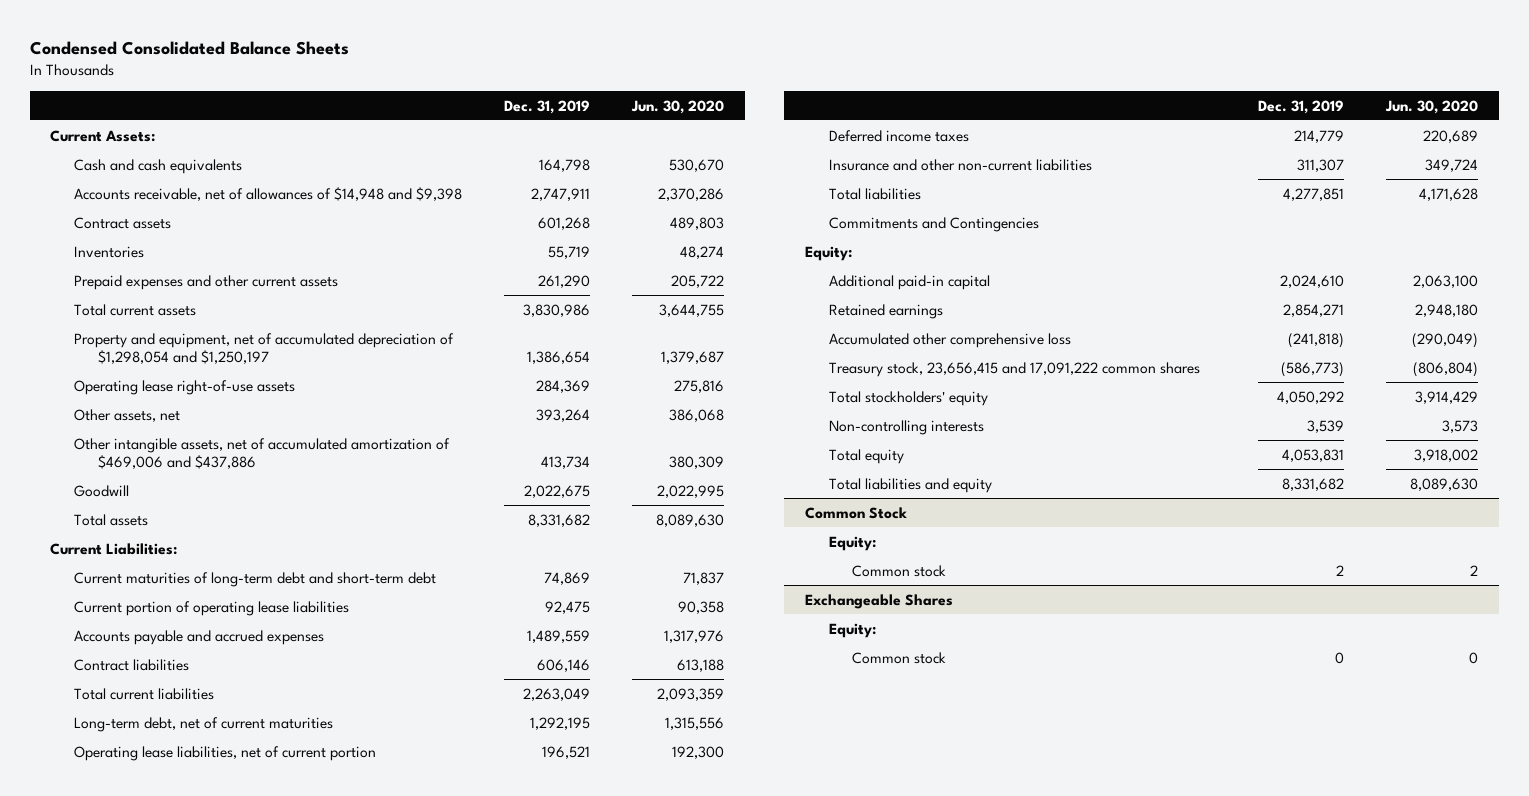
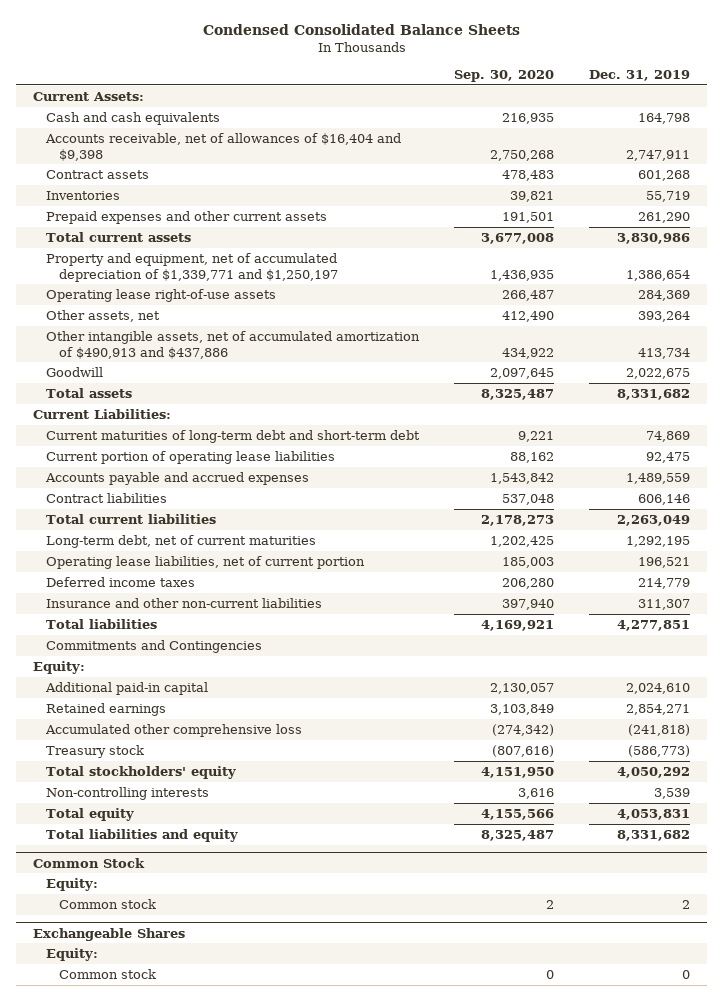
[630,99,724,114] Jun. 30, 2020 -> none
none -> [454,70,555,83] Sep. 30, 2020
[74,186,463,201] Accounts receivable, net of allowances of $14,948 and $9,398 -> [45,132,402,161] Accounts receivable, net of allowances of $16,404 and $9,398
[74,332,455,365] Property and equipment, net of accumulated depreciation of $1,298,054 and $1,250,197 -> [46,252,339,282] Property and equipment, net of accumulated depreciation of $1,339,771 and $1,250,197
[74,437,451,470] Other intangible assets, net of accumulated amortization of $469,006 and $437,886 -> [46,330,421,359] Other intangible assets, net of accumulated amortization of $490,913 and $437,886
[828,361,1200,377] Treasury stock, 23,656,415 and 17,091,222 common shares -> [46,744,145,758] Treasury stock

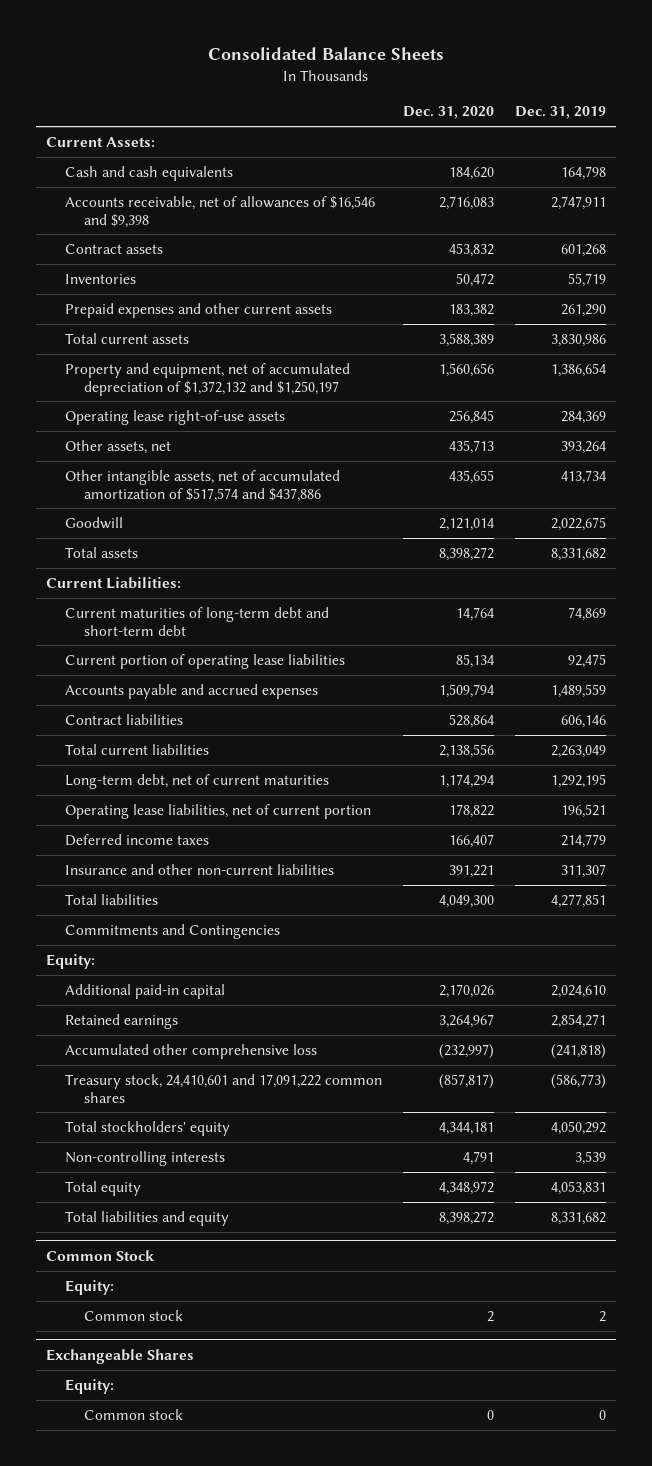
[202,24,520,36] Condensed Consolidated Balance Sheets -> [207,47,444,61] Consolidated Balance Sheets
[454,70,555,83] Sep. 30, 2020 -> none
none -> [402,106,494,120] Dec. 31, 2020
[45,132,402,161] Accounts receivable, net of allowances of $16,404 and $9,398 -> [64,195,375,228] Accounts receivable, net of allowances of $16,546 and $9,398
[46,252,339,282] Property and equipment, net of accumulated depreciation of $1,339,771 and $1,250,197 -> [64,362,350,396] Property and equipment, net of accumulated depreciation of $1,372,132 and $1,250,197
[46,330,421,359] Other intangible assets, net of accumulated amortization of $490,913 and $437,886 -> [64,469,340,502] Other intangible assets, net of accumulated amortization of $517,574 and $437,886
[46,744,145,758] Treasury stock -> [64,1073,382,1103] Treasury stock, 24,410,601 and 17,091,222 common shares

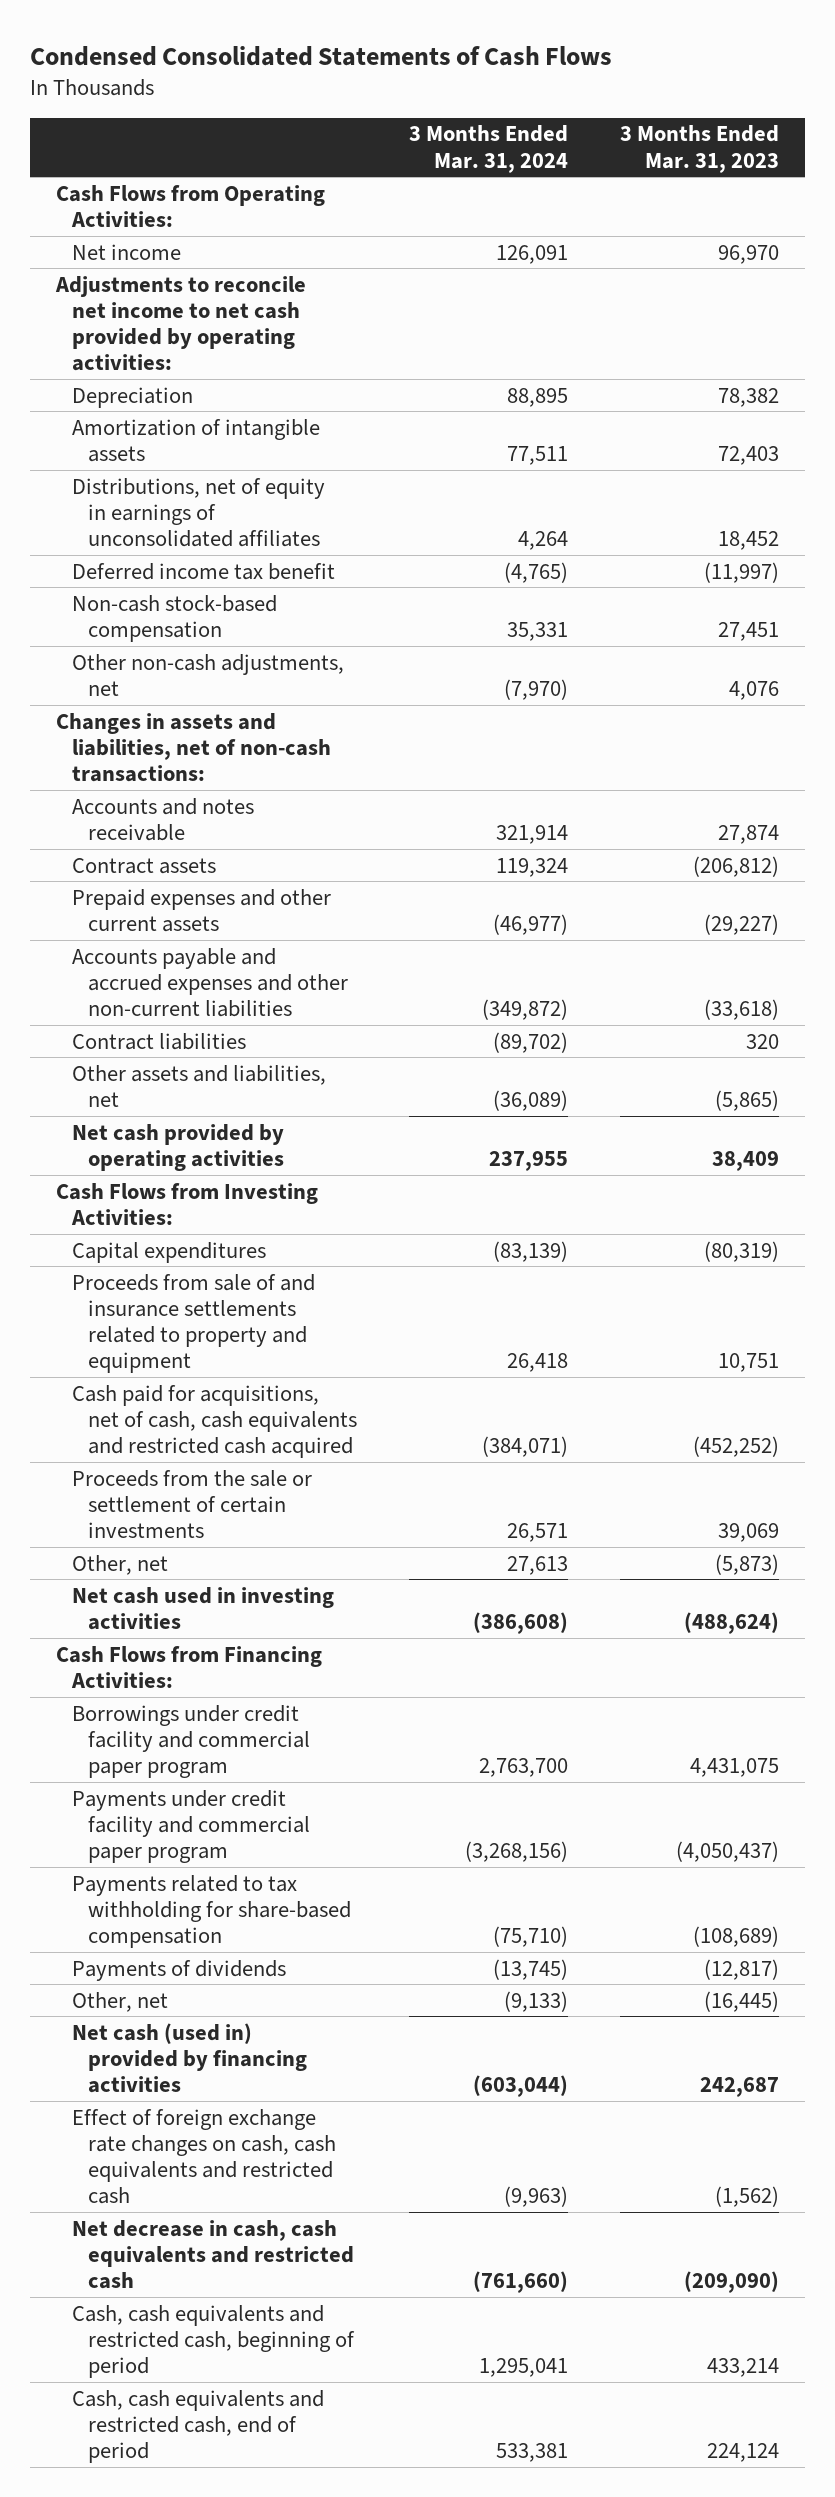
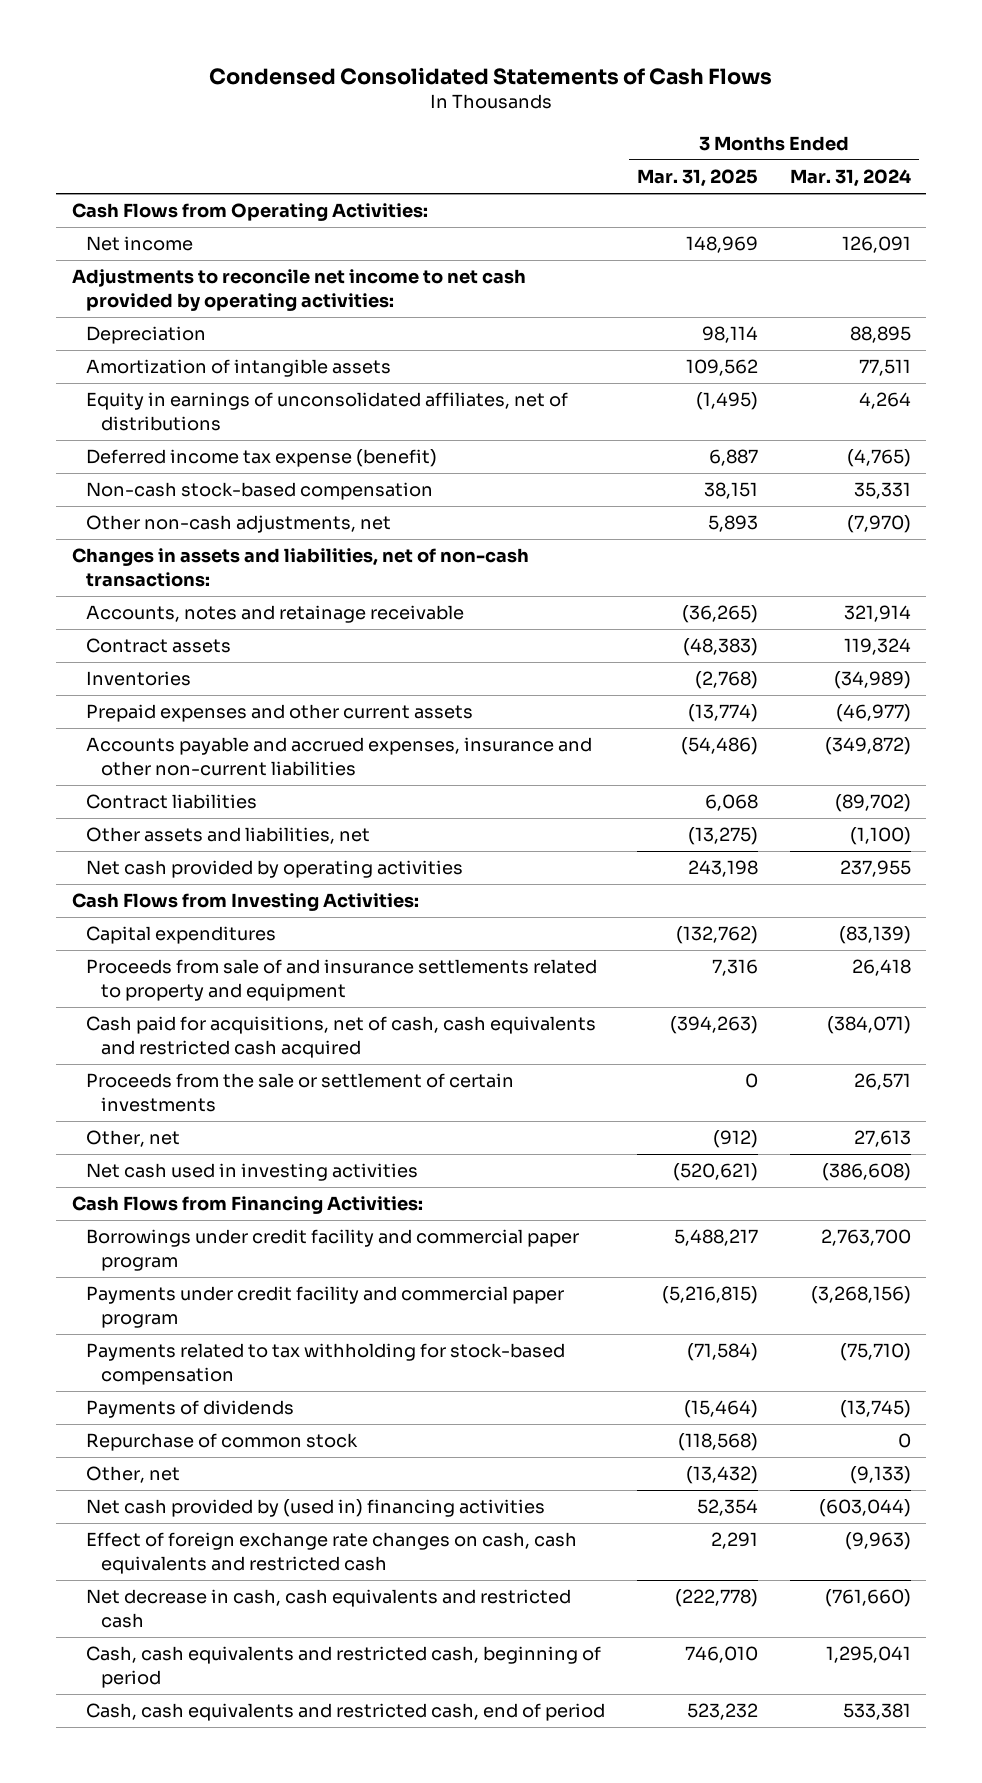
[619,125,779,173] 3 Months Ended Mar. 31, 2023 -> none
none -> [636,168,758,187] Mar. 31, 2025
[71,477,325,548] Distributions, net of equity in earnings of unconsolidated affiliates -> [86,392,569,431] Equity in earnings of unconsolidated affiliates, net of distributions
[71,562,335,580] Deferred income tax benefit -> [86,449,438,468] Deferred income tax expense (benefit)
[71,797,254,841] Accounts and notes receivable -> [86,605,465,624] Accounts, notes and retainage receivable
none -> [86,671,192,687] Inventories
[71,947,348,1018] Accounts payable and accrued expenses and other non-current liabilities -> [86,737,593,776] Accounts payable and accrued expenses, insurance and other non-current liabilities
[492,1089,568,1111] (36,089) -> [849,827,911,846] (1,100)
[71,1874,351,1949] Payments related to tax withholding for share-based compensation -> [86,1343,566,1385] Payments related to tax withholding for stock-based compensation
none -> [86,1433,359,1452] Repurchase of common stock
[71,2022,307,2094] Net cash (used in) provided by financing activities -> [86,1499,546,1518] Net cash provided by (used in) financing activities

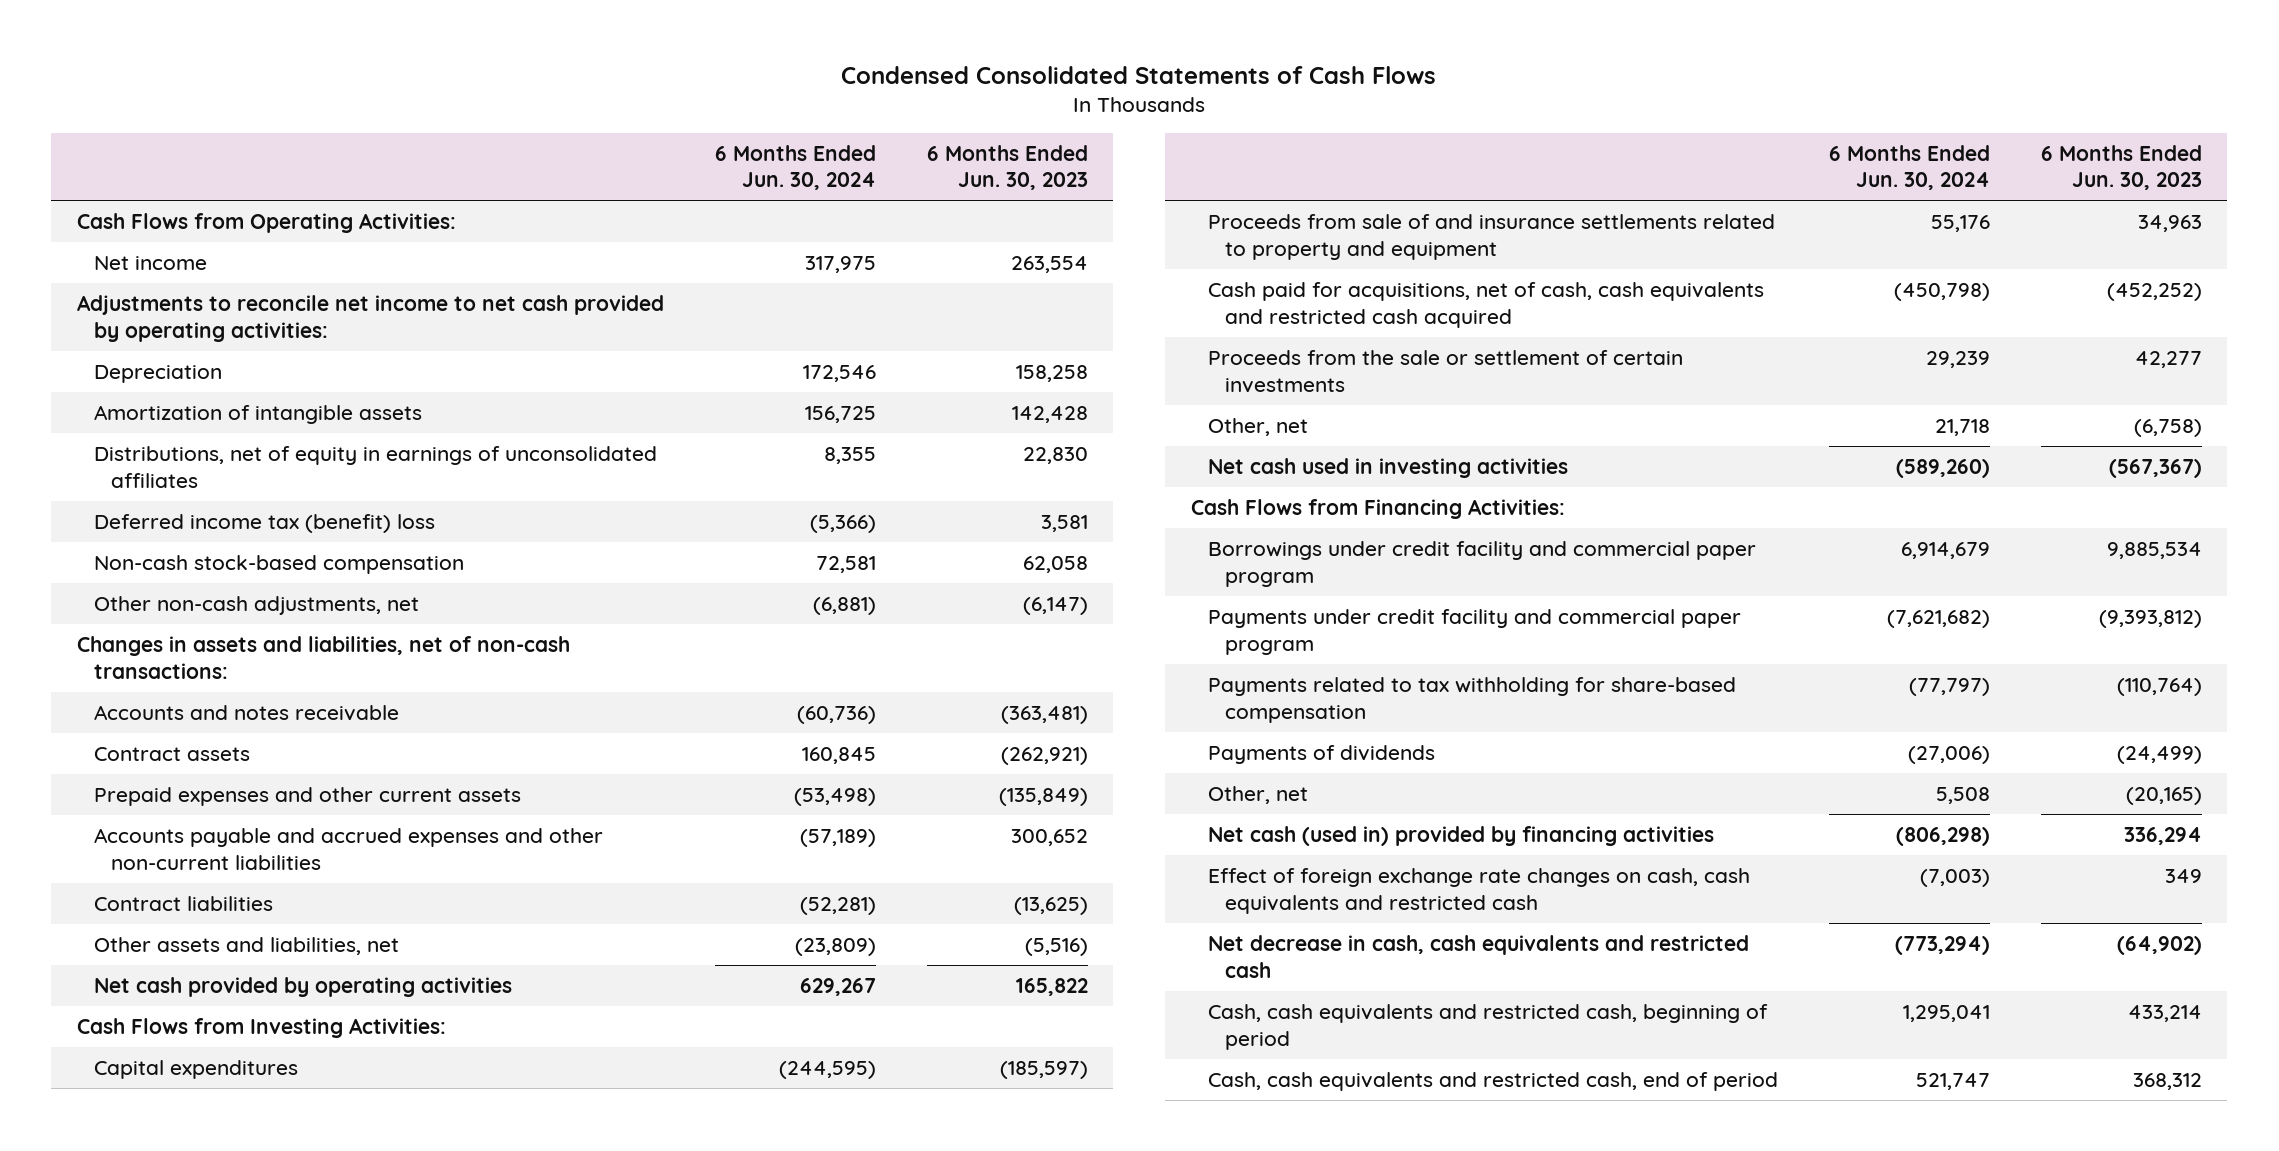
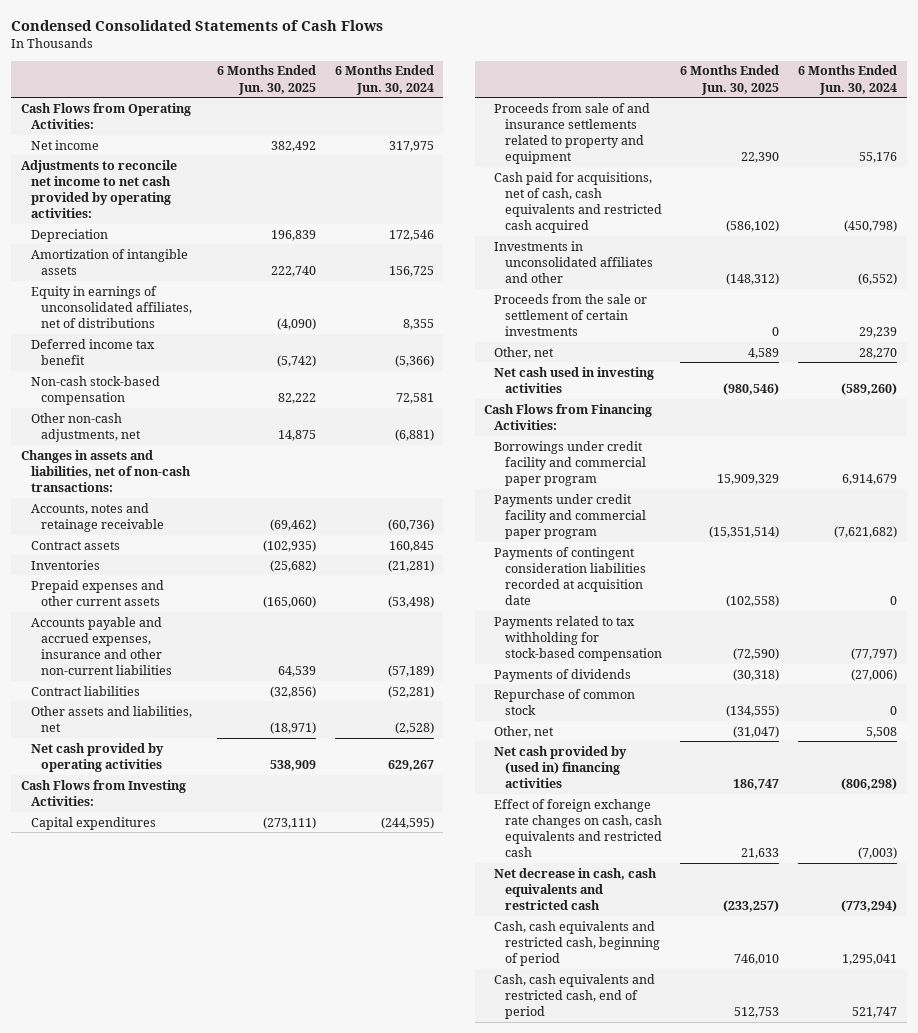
[926,144,1088,191] 6 Months Ended Jun. 30, 2023 -> none
none -> [216,65,316,95] 6 Months Ended Jun. 30, 2025
[93,445,657,488] Distributions, net of equity in earnings of unconsolidated affiliates -> [30,285,193,329] Equity in earnings of unconsolidated affiliates, net of distributions
[93,513,435,533] Deferred income tax (benefit) loss -> [30,338,155,365] Deferred income tax benefit
[93,704,399,721] Accounts and notes receivable -> [30,502,165,532] Accounts, notes and retainage receivable
none -> [30,559,100,570] Inventories
[93,827,603,870] Accounts payable and accrued expenses and other non-current liabilities -> [30,616,173,676] Accounts payable and accrued expenses, insurance and other non-current liabilities
[794,937,876,956] (23,809) -> [394,721,434,734] (2,528)
none -> [494,240,653,284] Investments in unconsolidated affiliates and other
[1934,418,1990,436] 21,718 -> [859,347,898,359] 28,270
none -> [494,546,646,606] Payments of contingent consideration liabilities recorded at acquisition date
[1207,676,1736,723] Payments related to tax withholding for share-based compensation -> [494,615,662,662] Payments related to tax withholding for stock-based compensation
none -> [494,688,636,715] Repurchase of common stock
[1207,825,1714,846] Net cash (used in) provided by financing activities -> [494,745,628,789] Net cash provided by (used in) financing activities

